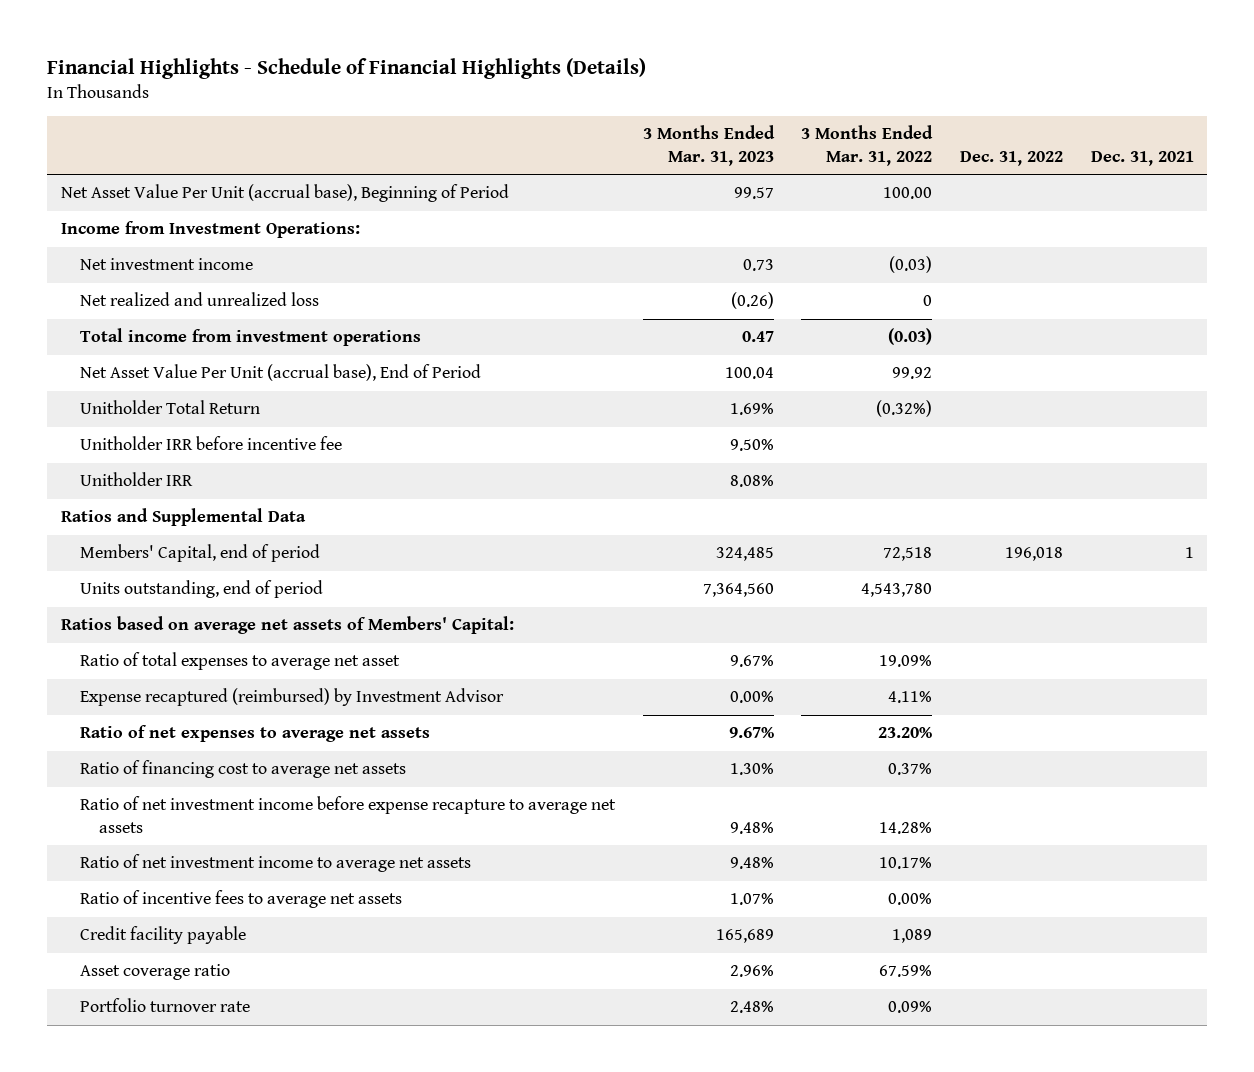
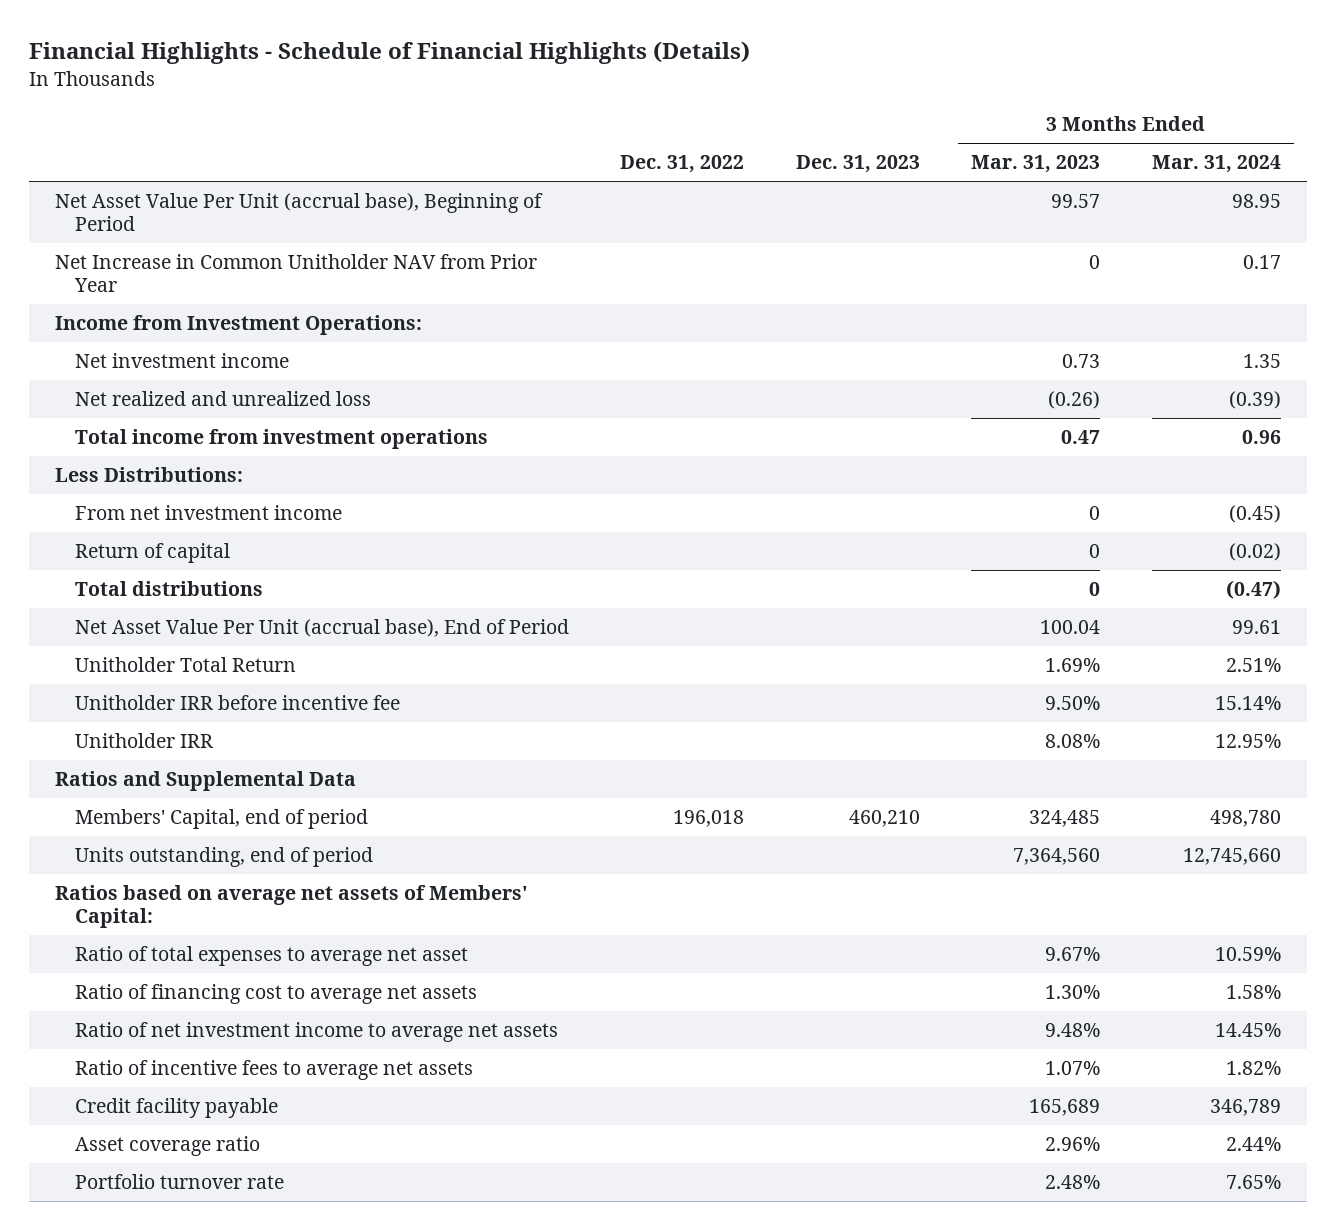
[801,125,934,166] 3 Months Ended Mar. 31, 2022 -> none
[1090,150,1194,166] Dec. 31, 2021 -> none
none -> [795,155,920,174] Dec. 31, 2023
none -> [1151,155,1281,174] Mar. 31, 2024
none -> [54,254,537,293] Net Increase in Common Unitholder NAV from Prior Year
none -> [54,467,243,483] Less Distributions:
none -> [74,505,342,521] From net investment income
none -> [74,543,230,564] Return of capital
none -> [74,581,263,597] Total distributions
[79,688,504,707] Expense recaptured (reimbursed) by Investment Advisor -> none
[79,725,430,743] Ratio of net expenses to average net assets -> none
[79,796,616,833] Ratio of net investment income before expense recapture to average net assets -> none

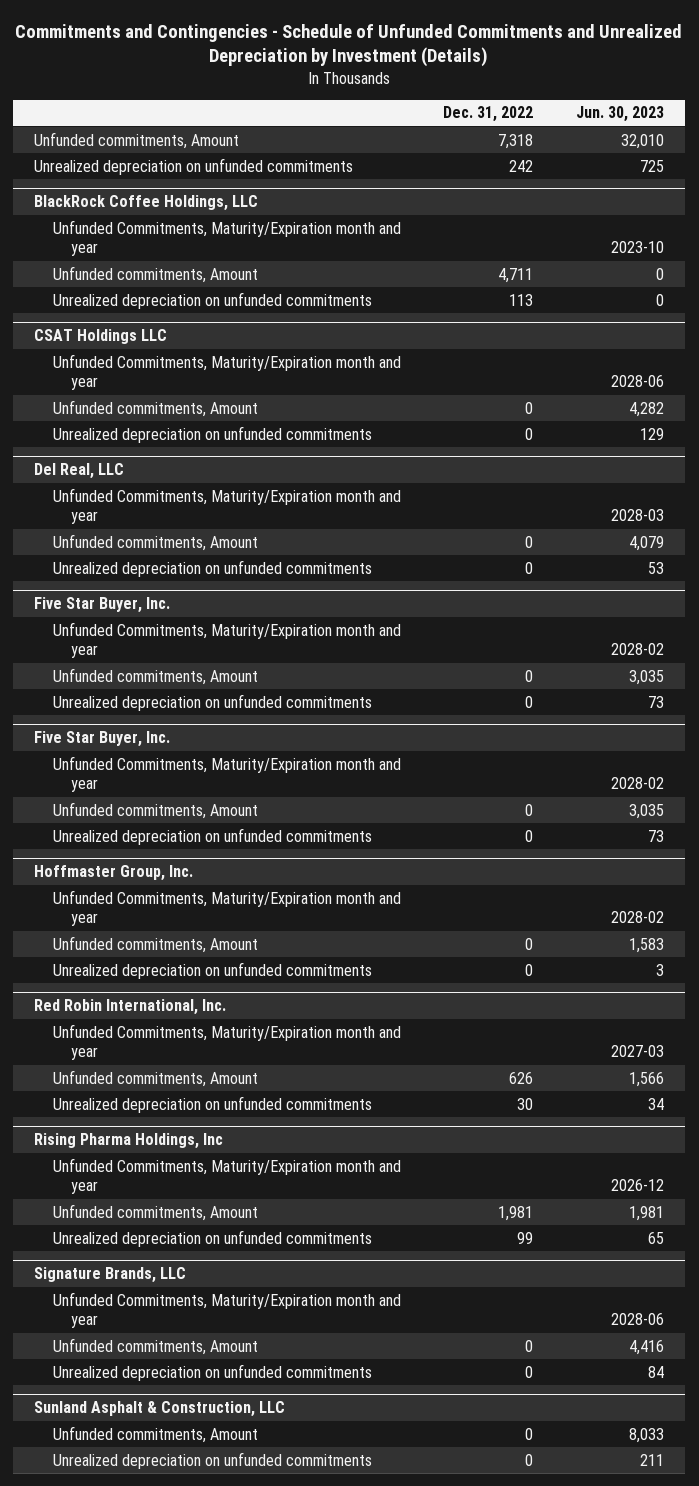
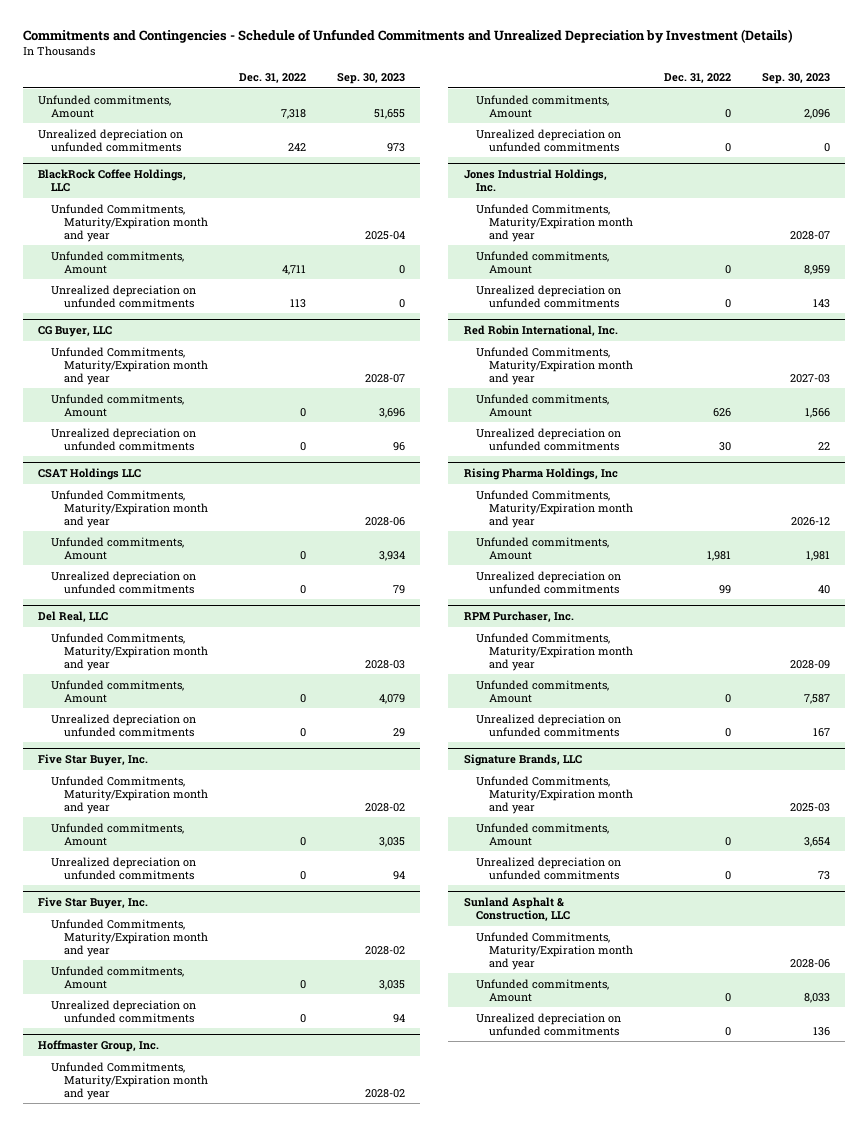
[576,106,665,123] Jun. 30, 2023 -> none
none -> [336,73,405,85] Sep. 30, 2023
none -> [38,326,113,338] CG Buyer, LLC
none -> [51,346,209,385] Unfunded Commitments, Maturity/Expiration month and year
none -> [51,393,185,417] Unfunded commitments, Amount
none -> [51,427,197,451] Unrealized depreciation on unfunded commitments
none -> [463,169,607,193] Jones Industrial Holdings, Inc.
none -> [476,203,634,242] Unfunded Commitments, Maturity/Expiration month and year
none -> [476,250,610,274] Unfunded commitments, Amount
none -> [476,284,622,308] Unrealized depreciation on unfunded commitments
none -> [463,611,574,623] RPM Purchaser, Inc.
none -> [476,632,634,671] Unfunded Commitments, Maturity/Expiration month and year
none -> [476,679,610,703] Unfunded commitments, Amount
none -> [476,713,622,737] Unrealized depreciation on unfunded commitments
none -> [476,931,634,970] Unfunded Commitments, Maturity/Expiration month and year

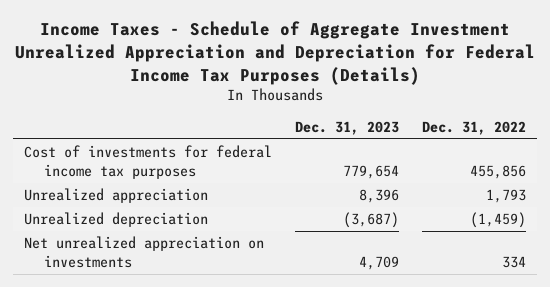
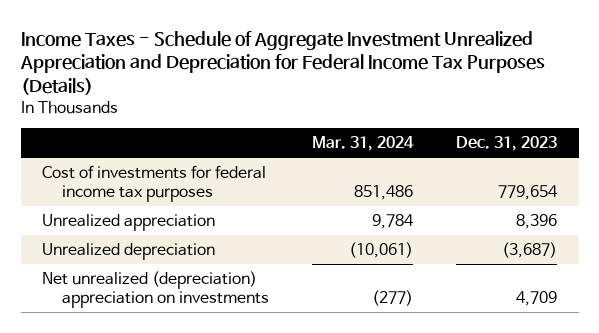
[421,120,526,135] Dec. 31, 2022 -> none
none -> [312,135,415,151] Mar. 31, 2024
[24,236,265,268] Net unrealized appreciation on investments -> [42,271,270,308] Net unrealized (depreciation) appreciation on investments

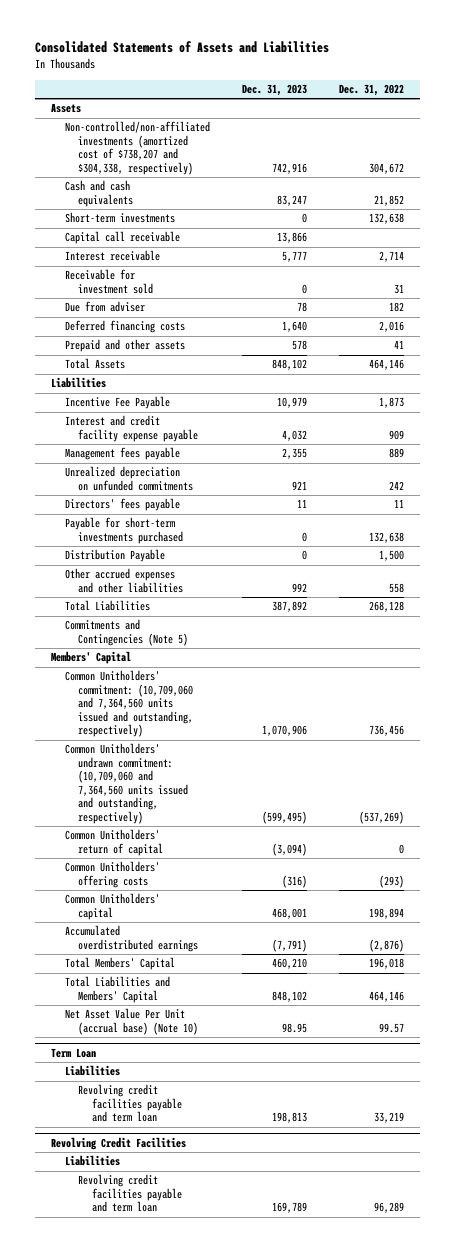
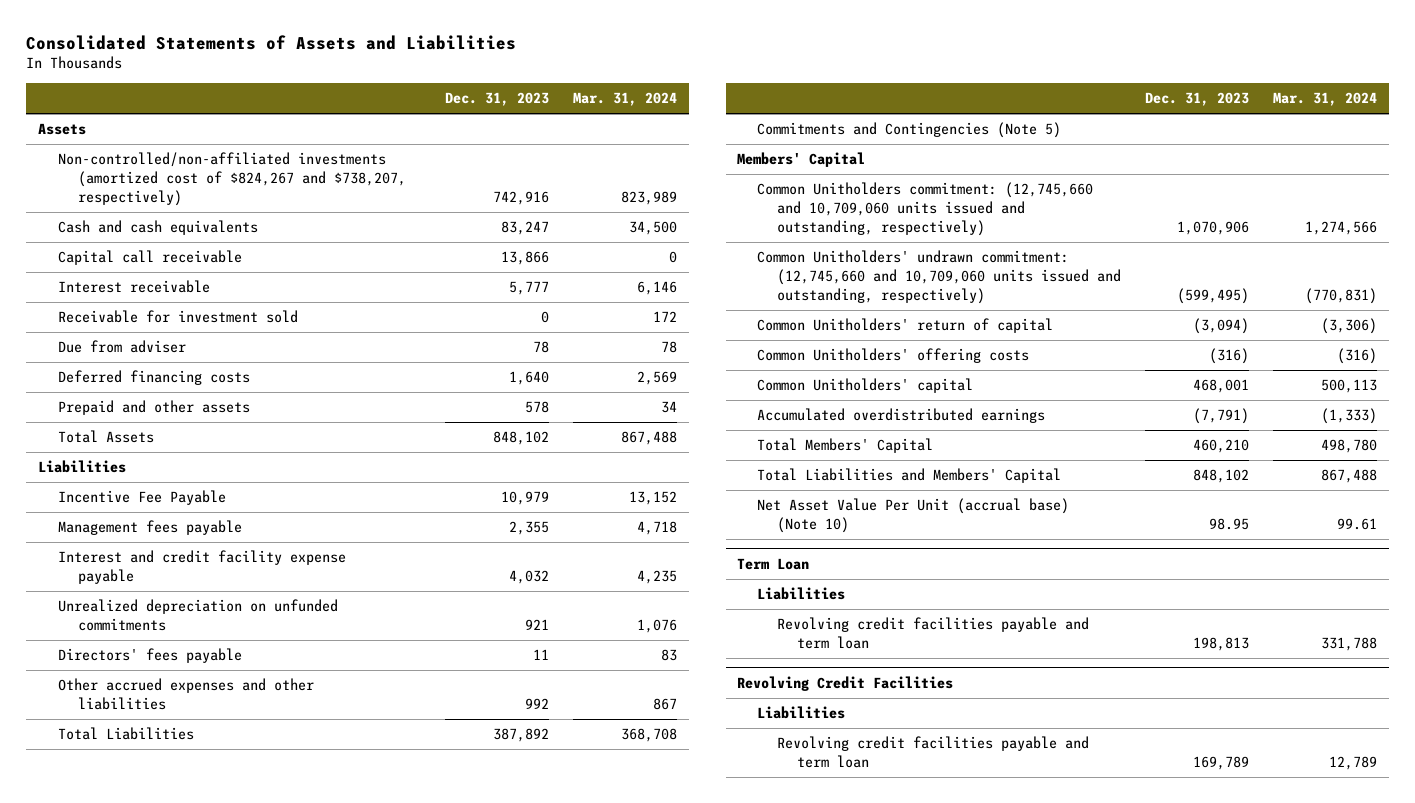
[339,84,405,97] Dec. 31, 2022 -> none
none -> [573,92,678,107] Mar. 31, 2024
[64,121,210,175] Non-controlled/non-affiliated investments (amortized cost of $738,207 and $304,338, respectively) -> [57,152,406,206] Non-controlled/non-affiliated investments (amortized cost of $824,267 and $738,207, respectively)
[64,212,175,224] Short-term investments -> none
[64,415,199,442] Interest and credit facility expense payable -> [57,550,346,585] Interest and credit facility expense payable
[64,517,184,544] Payable for short-term investments purchased -> none
[64,549,165,563] Distribution Payable -> none
[64,670,194,738] Common Unitholders' commitment: (10,709,060 and 7,364,560 units issued and outstanding, respectively) -> [757,182,1094,236] Common Unitholders commitment: (12,745,660 and 10,709,060 units issued and outstanding, respectively)
[64,743,189,824] Common Unitholders' undrawn commitment: (10,709,060 and 7,364,560 units issued and outstanding, respectively) -> [757,250,1122,304] Common Unitholders' undrawn commitment: (12,745,660 and 10,709,060 units issued and outstanding, respectively)

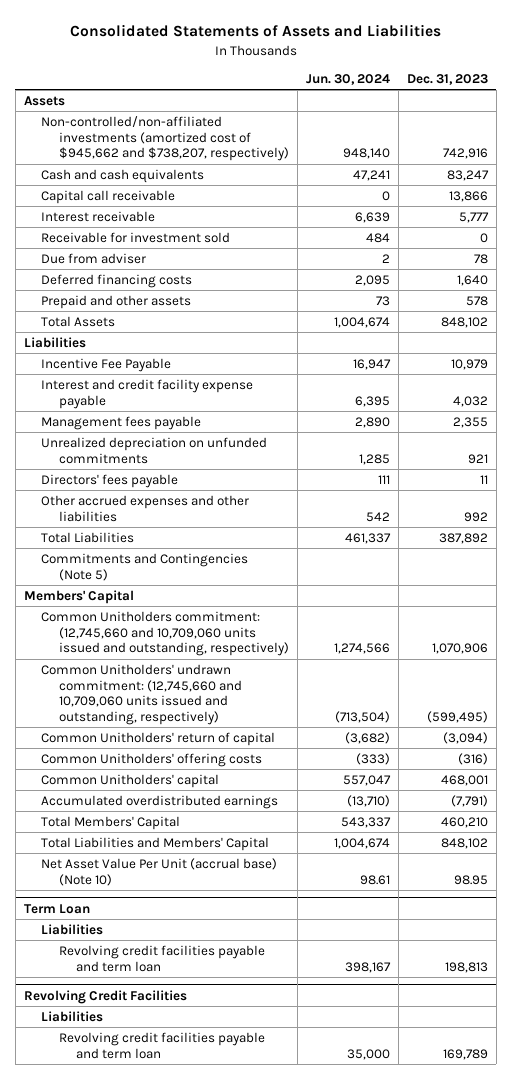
[573,92,678,107] Mar. 31, 2024 -> none
none -> [305,74,390,86] Jun. 30, 2024
[57,152,406,206] Non-controlled/non-affiliated investments (amortized cost of $824,267 and $738,207, respectively) -> [41,115,289,162] Non-controlled/non-affiliated investments (amortized cost of $945,662 and $738,207, respectively)
[57,520,242,536] Management fees payable -> [41,415,202,430] Management fees payable

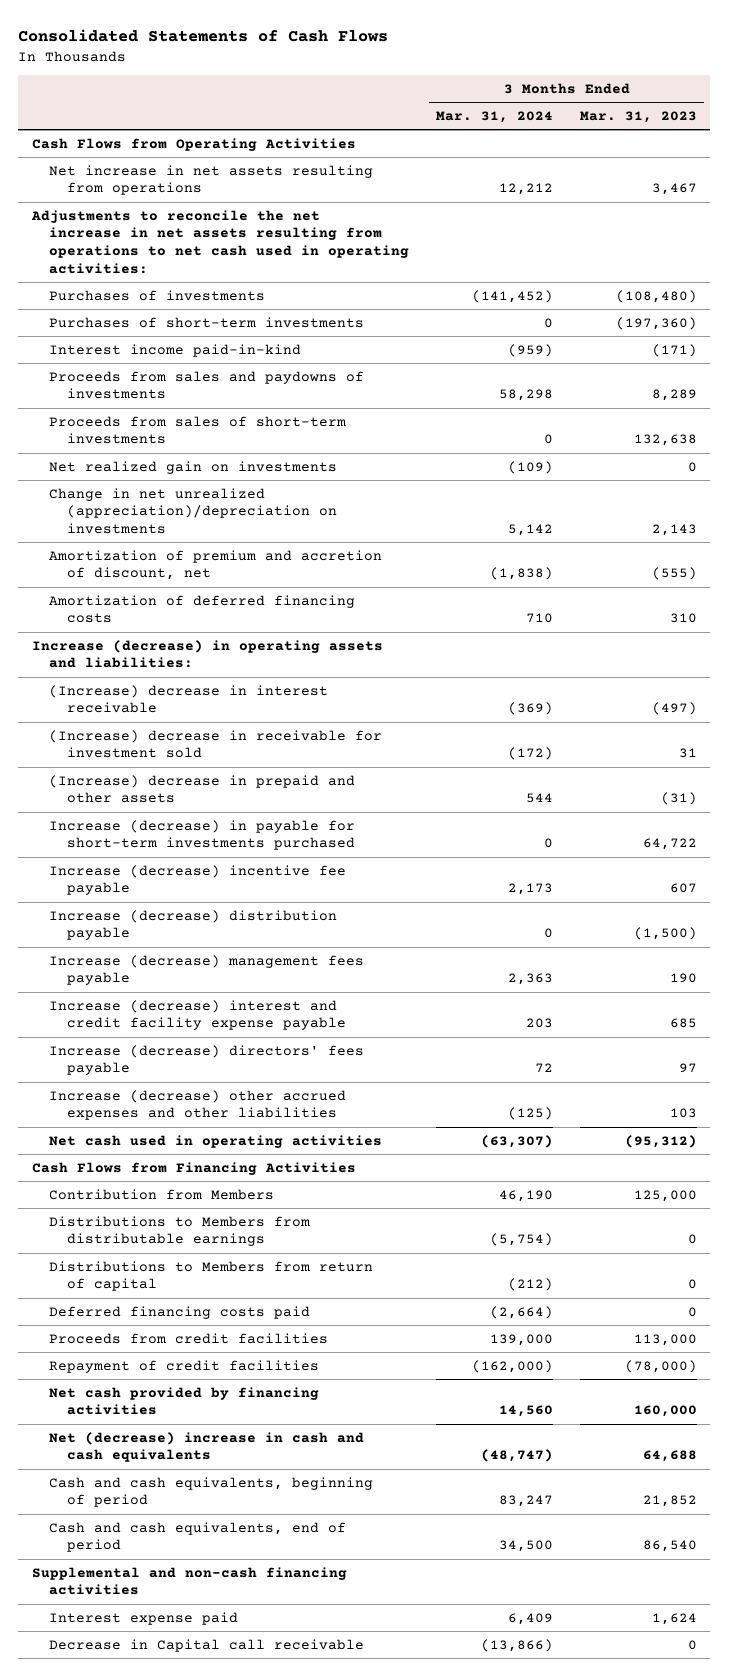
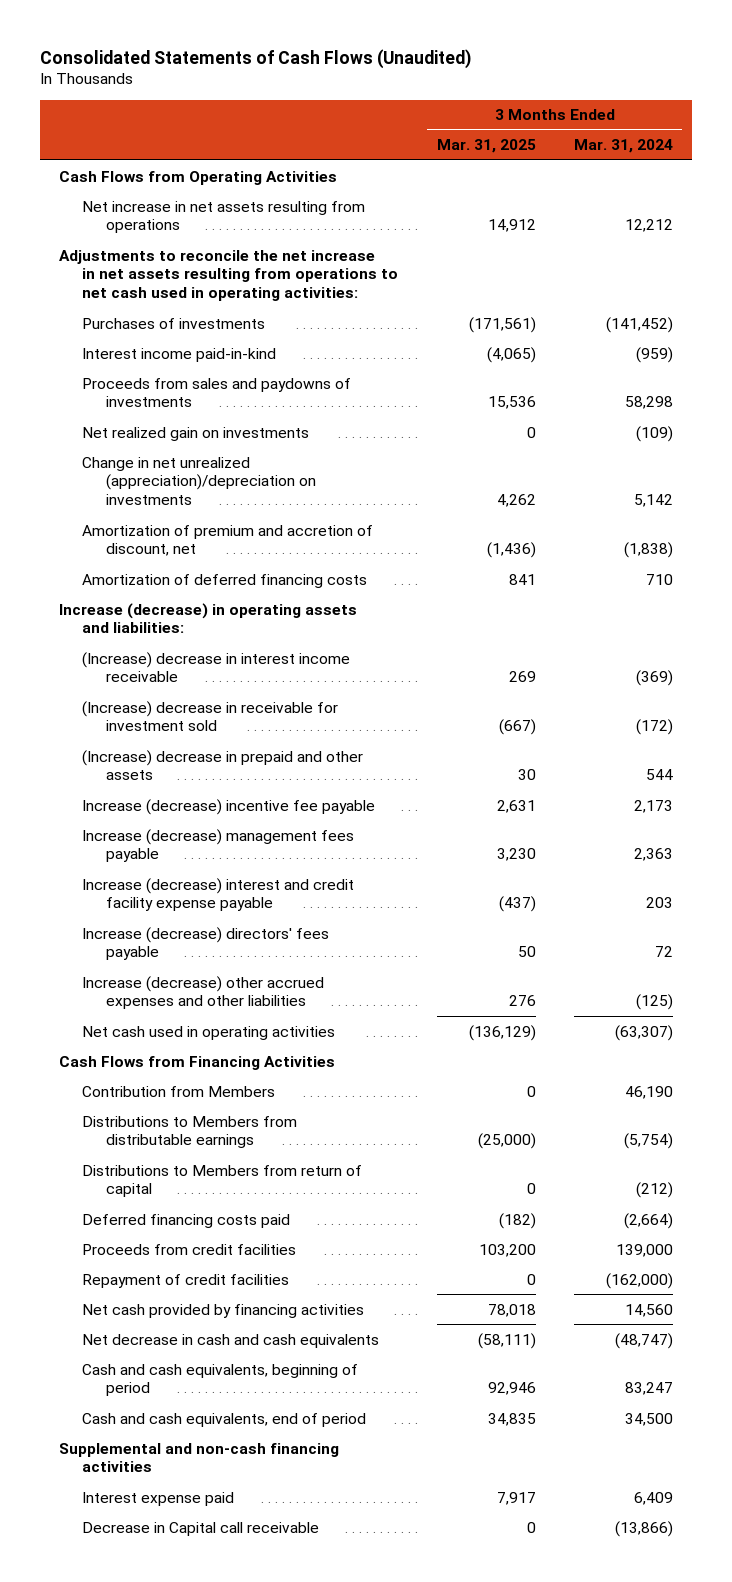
[18,28,389,42] Consolidated Statements of Cash Flows -> [39,48,471,69] Consolidated Statements of Cash Flows (Unaudited)
[579,110,697,123] Mar. 31, 2023 -> none
none -> [436,139,536,154] Mar. 31, 2025
[49,316,365,328] Purchases of short-term investments -> none
[49,415,347,445] Proceeds from sales of short-term investments -> none
[49,684,329,714] (Increase) decrease in interest receivable -> [82,651,351,683] (Increase) decrease in interest income receivable
[49,819,356,851] Increase (decrease) in payable for short-term investments purchased -> none
[49,909,338,941] Increase (decrease) distribution payable -> none
[49,1431,365,1463] Net (decrease) increase in cash and cash equivalents -> [82,1333,380,1348] Net decrease in cash and cash equivalents

